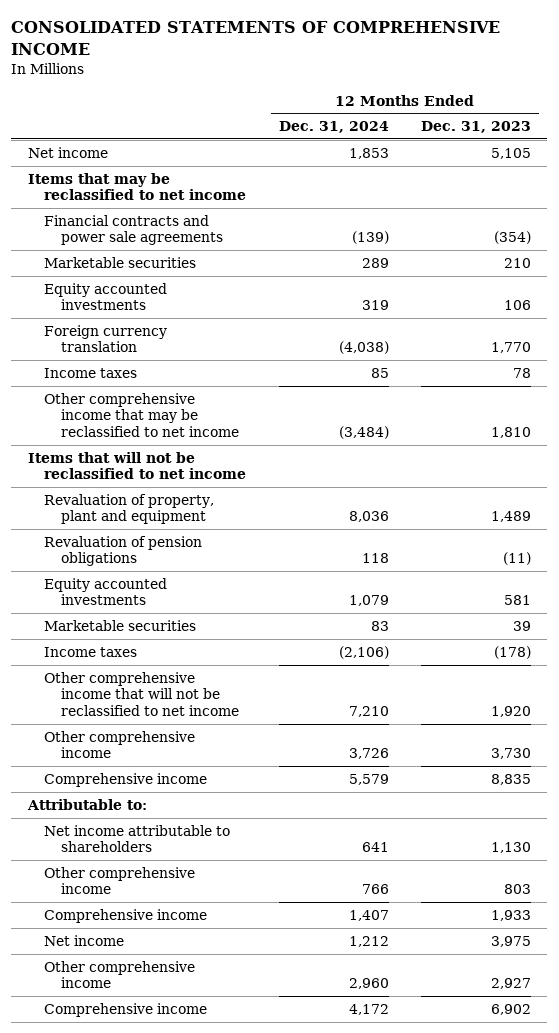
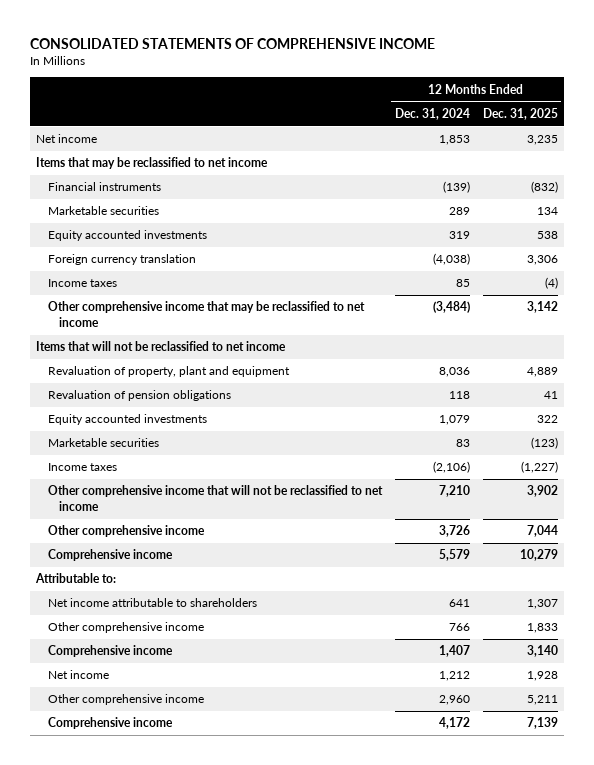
[421,121,532,134] Dec. 31, 2023 -> none
none -> [482,107,558,120] Dec. 31, 2025
[44,214,223,246] Financial contracts and power sale agreements -> [47,182,161,192] Financial instruments

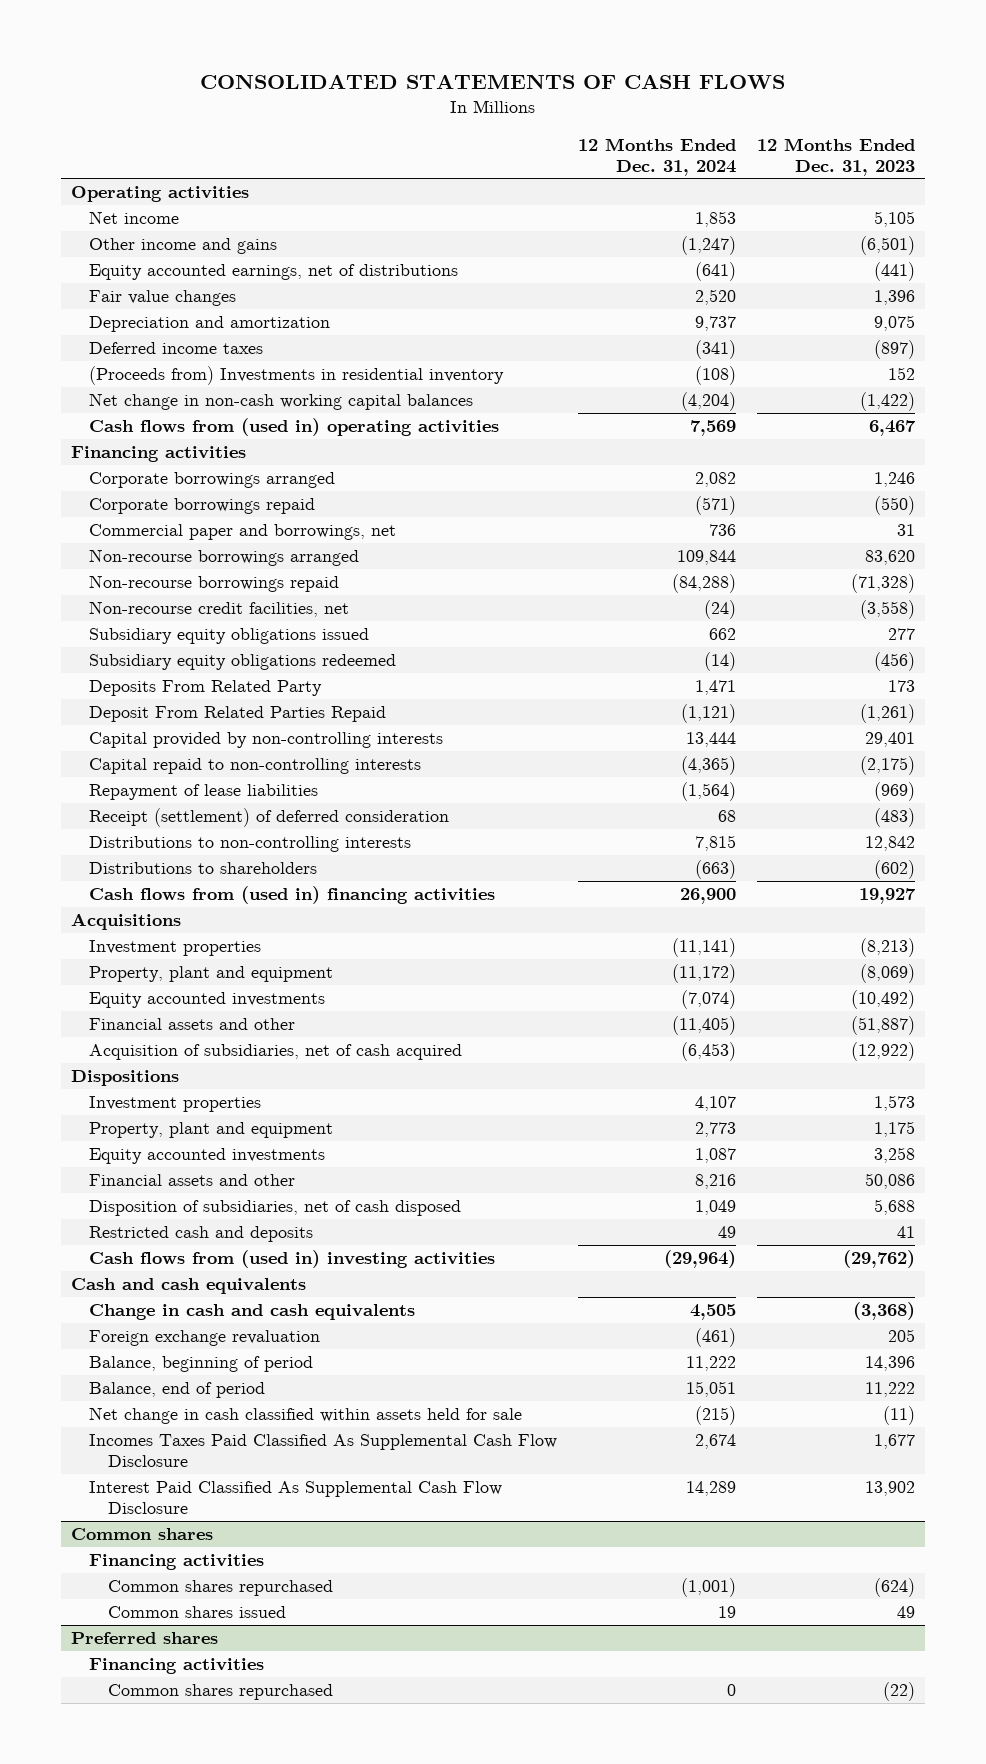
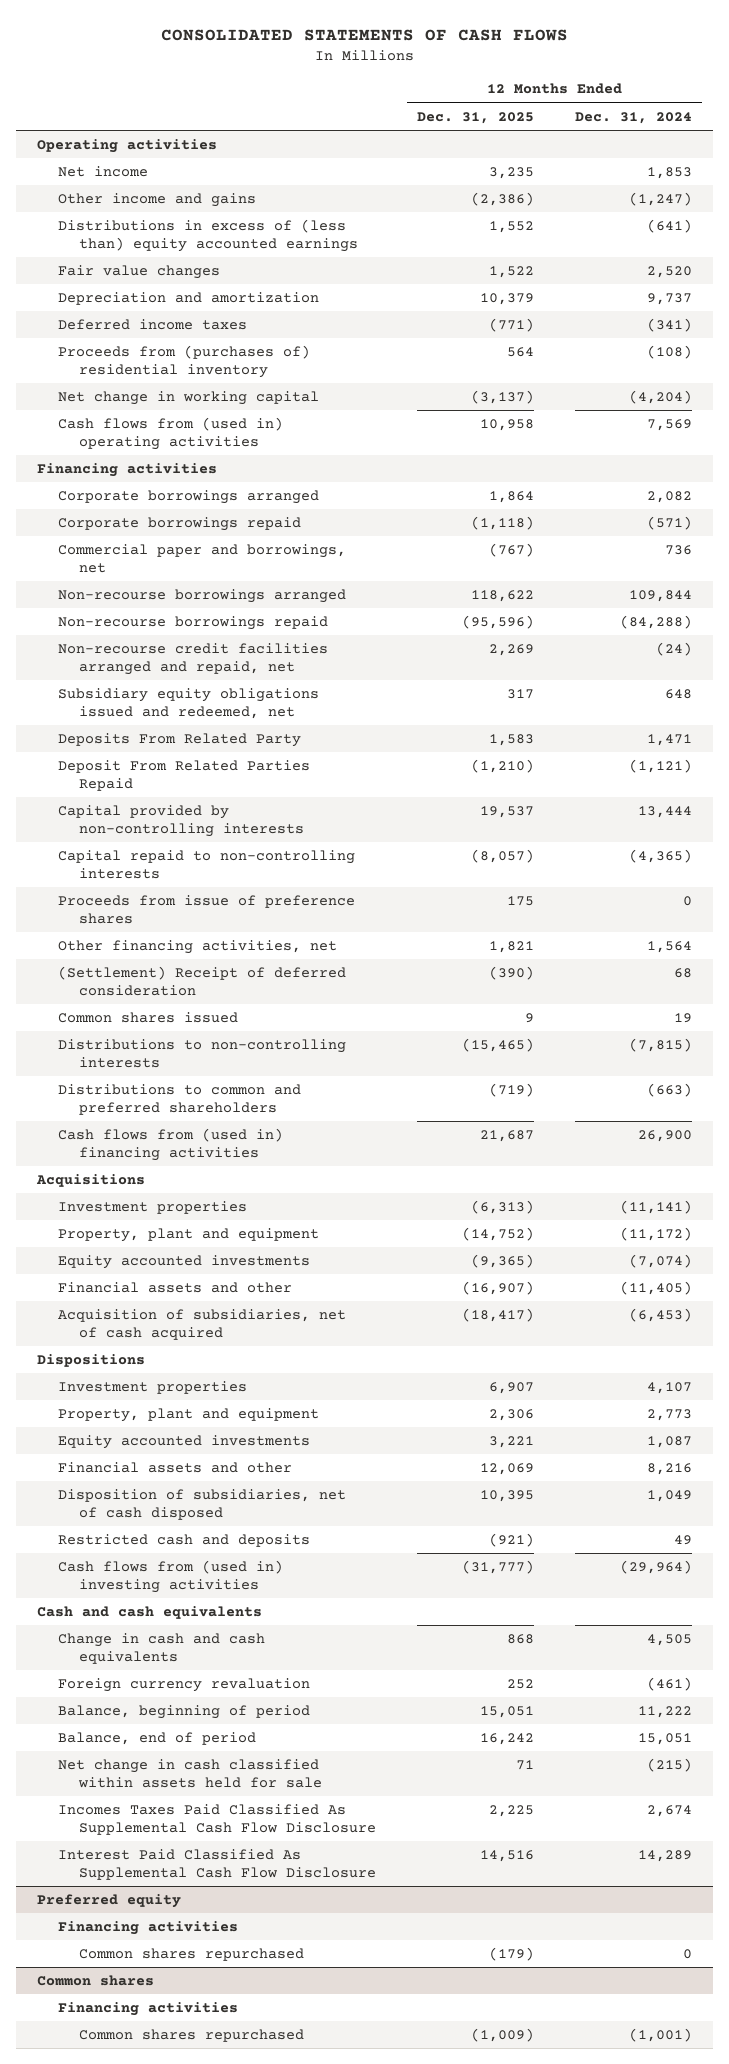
[756,137,915,176] 12 Months Ended Dec. 31, 2023 -> none
none -> [417,111,535,124] Dec. 31, 2025
[89,264,459,281] Equity accounted earnings, net of distributions -> [57,219,358,252] Distributions in excess of (less than) equity accounted earnings
[89,366,505,386] (Proceeds from) Investments in residential inventory -> [57,345,310,378] Proceeds from (purchases of) residential inventory
[89,393,474,411] Net change in non-cash working capital balances -> [57,391,319,406] Net change in working capital
[89,654,397,671] Subsidiary equity obligations redeemed -> none
[89,601,350,618] Non-recourse credit facilities, net -> [57,643,328,675] Non-recourse credit facilities arranged and repaid, net
[89,628,370,645] Subsidiary equity obligations issued -> [57,688,319,719] Subsidiary equity obligations issued and redeemed, net
[709,628,737,641] 662 -> [665,689,693,700] 648
[89,784,319,801] Repayment of lease liabilities -> none
none -> [57,895,355,924] Proceeds from issue of preference shares
none -> [57,940,337,955] Other financing activities, net
[89,808,450,828] Receipt (settlement) of deferred consideration -> [57,966,346,996] (Settlement) Receipt of deferred consideration
none -> [57,1012,238,1024] Common shares issued
[695,835,737,852] 7,815 -> [629,1038,693,1053] (7,815)
[89,862,318,875] Distributions to shareholders -> [57,1084,301,1115] Distributions to common and preferred shareholders
[89,1330,321,1347] Foreign exchange revaluation -> [57,1678,310,1693] Foreign currency revaluation
none -> [36,1894,181,1909] Preferred equity
none -> [57,1921,238,1936] Financing activities
none -> [78,1948,304,1962] Common shares repurchased
[107,1606,286,1619] Common shares issued -> none
[71,1632,219,1645] Preferred shares -> none
[89,1658,265,1675] Financing activities -> none
[107,1684,333,1701] Common shares repurchased -> none

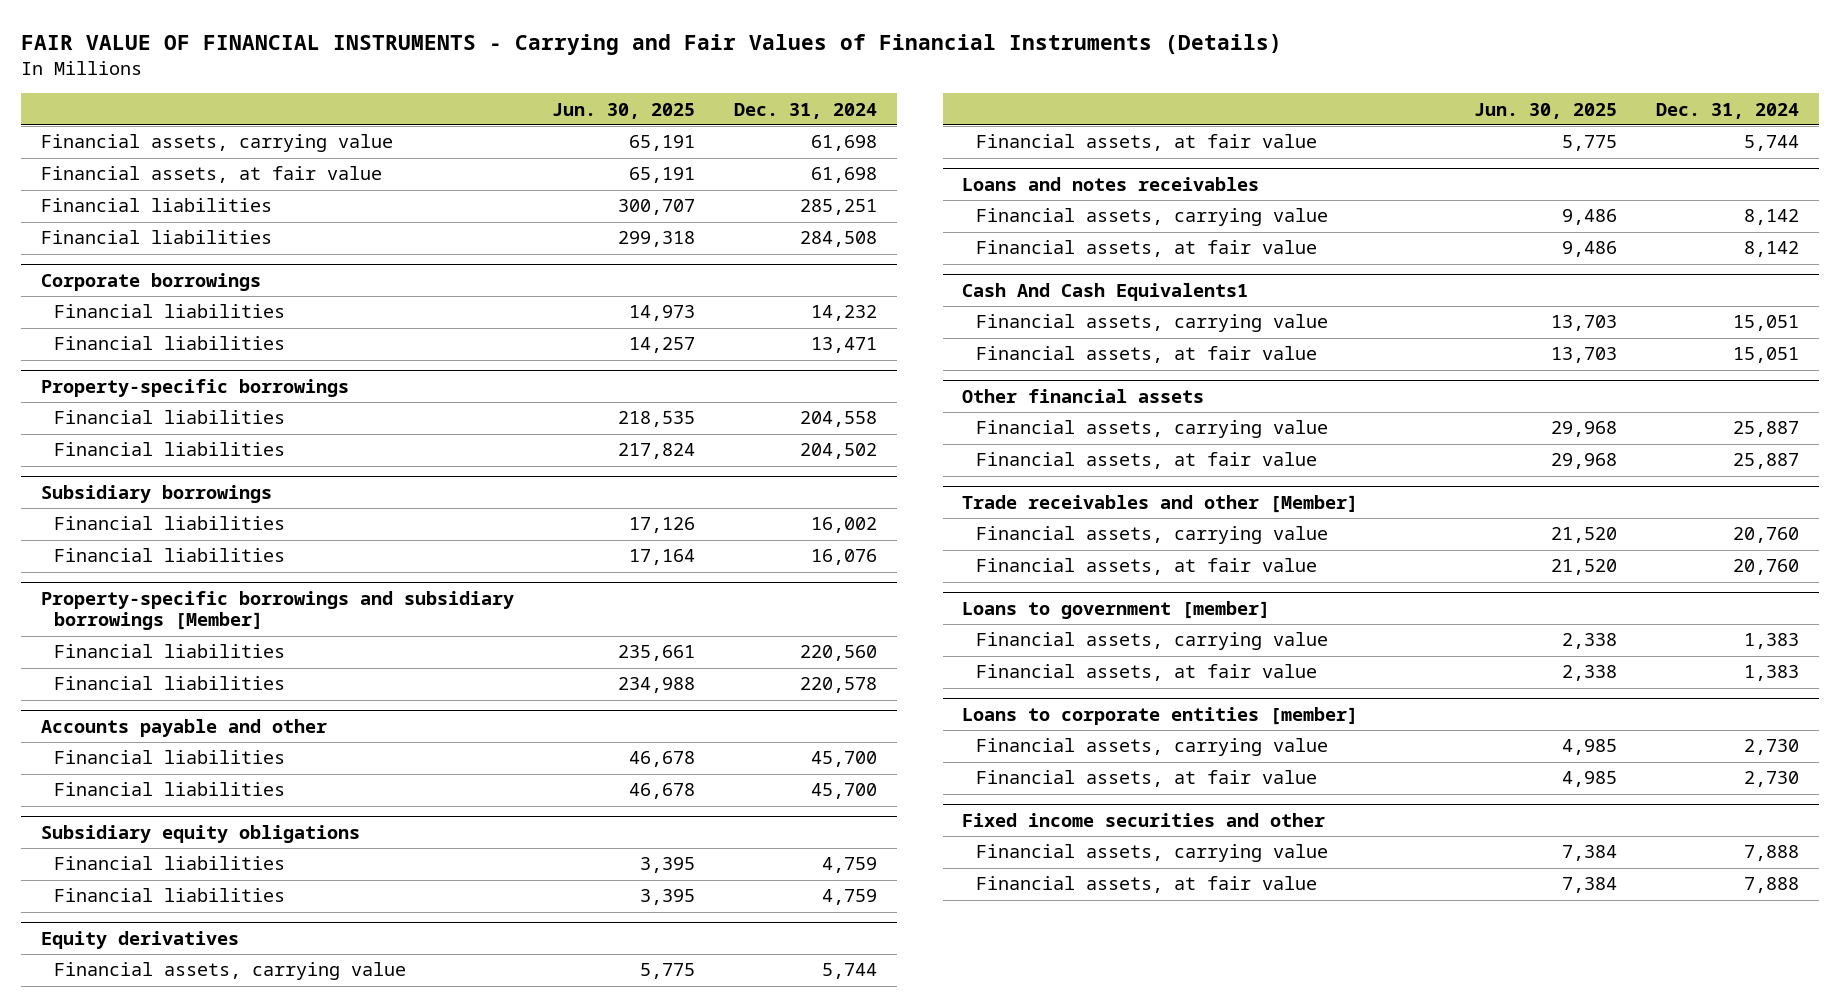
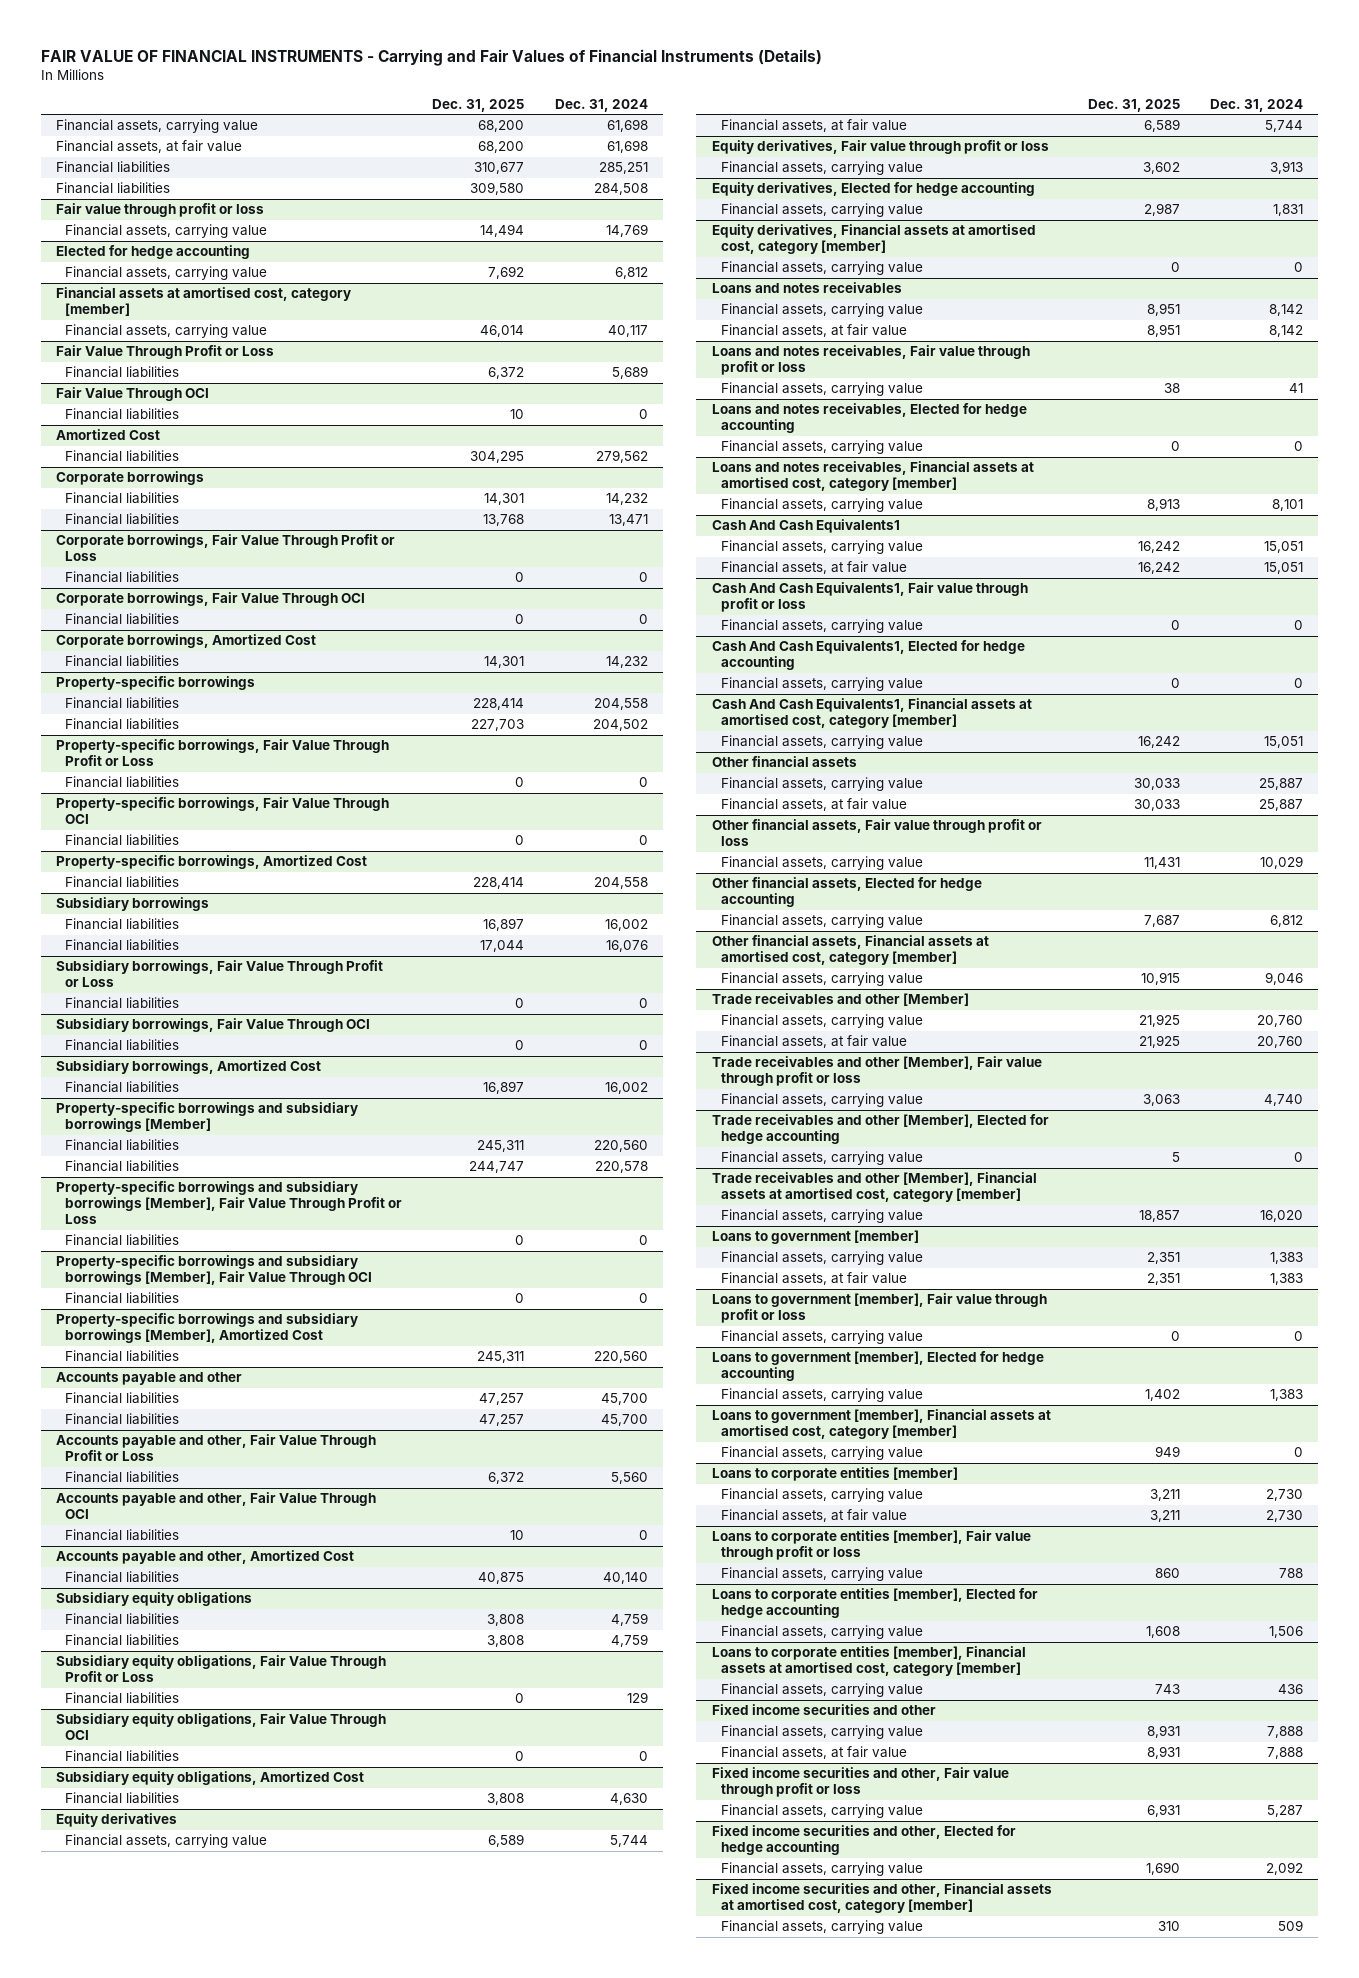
[552,102,696,119] Jun. 30, 2025 -> none
none -> [432,99,525,113] Dec. 31, 2025
none -> [55,203,264,218] Fair value through profit or loss
none -> [65,224,268,239] Financial assets, carrying value
none -> [55,245,250,260] Elected for hedge accounting
none -> [65,266,268,281] Financial assets, carrying value
none -> [55,287,351,317] Financial assets at amortised cost, category [member]
none -> [65,324,268,339] Financial assets, carrying value
none -> [55,345,274,360] Fair Value Through Profit or Loss
none -> [65,366,180,379] Financial liabilities
none -> [55,387,209,402] Fair Value Through OCI
none -> [65,408,180,421] Financial liabilities
none -> [55,429,160,441] Amortized Cost
none -> [65,450,180,463] Financial liabilities
none -> [55,534,395,562] Corporate borrowings, Fair Value Through Profit or Loss
none -> [65,571,180,584] Financial liabilities
none -> [55,592,365,607] Corporate borrowings, Fair Value Through OCI
none -> [65,613,180,626] Financial liabilities
none -> [55,634,316,649] Corporate borrowings, Amortized Cost
none -> [65,655,180,668] Financial liabilities
none -> [55,739,389,767] Property-specific borrowings, Fair Value Through Profit or Loss
none -> [65,776,180,789] Financial liabilities
none -> [55,797,389,825] Property-specific borrowings, Fair Value Through OCI
none -> [65,834,180,847] Financial liabilities
none -> [55,855,367,870] Property-specific borrowings, Amortized Cost
none -> [65,876,180,889] Financial liabilities
none -> [55,960,383,988] Subsidiary borrowings, Fair Value Through Profit or Loss
none -> [65,997,180,1010] Financial liabilities
none -> [55,1018,370,1033] Subsidiary borrowings, Fair Value Through OCI
none -> [65,1039,180,1052] Financial liabilities
none -> [55,1060,321,1075] Subsidiary borrowings, Amortized Cost
none -> [65,1081,180,1094] Financial liabilities
none -> [55,1181,403,1225] Property-specific borrowings and subsidiary borrowings [Member], Fair Value Through Profit or Loss
none -> [65,1234,180,1247] Financial liabilities
none -> [55,1255,373,1286] Property-specific borrowings and subsidiary borrowings [Member], Fair Value Through OCI
none -> [65,1292,180,1305] Financial liabilities
none -> [55,1313,358,1344] Property-specific borrowings and subsidiary borrowings [Member], Amortized Cost
none -> [65,1350,180,1363] Financial liabilities
none -> [55,1434,376,1462] Accounts payable and other, Fair Value Through Profit or Loss
none -> [65,1471,180,1484] Financial liabilities
none -> [55,1492,376,1520] Accounts payable and other, Fair Value Through OCI
none -> [65,1529,180,1542] Financial liabilities
none -> [55,1550,354,1565] Accounts payable and other, Amortized Cost
none -> [65,1571,180,1584] Financial liabilities
none -> [55,1655,386,1683] Subsidiary equity obligations, Fair Value Through Profit or Loss
none -> [65,1692,180,1705] Financial liabilities
none -> [55,1713,386,1741] Subsidiary equity obligations, Fair Value Through OCI
none -> [65,1750,180,1763] Financial liabilities
none -> [55,1771,364,1786] Subsidiary equity obligations, Amortized Cost
none -> [65,1792,180,1805] Financial liabilities
none -> [711,140,1049,155] Equity derivatives, Fair value through profit or loss
none -> [721,161,924,176] Financial assets, carrying value
none -> [711,182,1035,197] Equity derivatives, Elected for hedge accounting
none -> [721,203,924,218] Financial assets, carrying value
none -> [711,224,1036,255] Equity derivatives, Financial assets at amortised cost, category [member]
none -> [721,261,924,276] Financial assets, carrying value
none -> [711,345,1030,376] Loans and notes receivables, Fair value through profit or loss
none -> [721,382,924,397] Financial assets, carrying value
none -> [711,403,1027,434] Loans and notes receivables, Elected for hedge accounting
none -> [721,440,924,455] Financial assets, carrying value
none -> [711,461,1034,492] Loans and notes receivables, Financial assets at amortised cost, category [member]
none -> [721,498,924,513] Financial assets, carrying value
none -> [711,582,1028,613] Cash And Cash Equivalents1, Fair value through profit or loss
none -> [721,619,924,634] Financial assets, carrying value
none -> [711,640,1025,671] Cash And Cash Equivalents1, Elected for hedge accounting
none -> [721,677,924,692] Financial assets, carrying value
none -> [711,698,1032,729] Cash And Cash Equivalents1, Financial assets at amortised cost, category [member]
none -> [721,735,924,750] Financial assets, carrying value
none -> [711,819,1042,847] Other financial assets, Fair value through profit or loss
none -> [721,856,924,871] Financial assets, carrying value
none -> [711,877,982,908] Other financial assets, Elected for hedge accounting
none -> [721,914,924,929] Financial assets, carrying value
none -> [711,935,989,966] Other financial assets, Financial assets at amortised cost, category [member]
none -> [721,972,924,987] Financial assets, carrying value
none -> [711,1056,1042,1087] Trade receivables and other [Member], Fair value through profit or loss
none -> [721,1093,924,1108] Financial assets, carrying value
none -> [711,1114,1049,1145] Trade receivables and other [Member], Elected for hedge accounting
none -> [721,1151,924,1166] Financial assets, carrying value
none -> [711,1172,1037,1203] Trade receivables and other [Member], Financial assets at amortised cost, category [member]
none -> [721,1209,924,1224] Financial assets, carrying value
none -> [711,1293,1047,1324] Loans to government [member], Fair value through profit or loss
none -> [721,1330,924,1345] Financial assets, carrying value
none -> [711,1351,1044,1382] Loans to government [member], Elected for hedge accounting
none -> [721,1388,924,1403] Financial assets, carrying value
none -> [711,1409,1051,1440] Loans to government [member], Financial assets at amortised cost, category [member]
none -> [721,1446,924,1461] Financial assets, carrying value
none -> [711,1530,1031,1561] Loans to corporate entities [member], Fair value through profit or loss
none -> [721,1567,924,1582] Financial assets, carrying value
none -> [711,1588,1038,1619] Loans to corporate entities [member], Elected for hedge accounting
none -> [721,1625,924,1640] Financial assets, carrying value
none -> [711,1646,1026,1677] Loans to corporate entities [member], Financial assets at amortised cost, category [member]
none -> [721,1683,924,1698] Financial assets, carrying value
none -> [711,1767,1009,1798] Fixed income securities and other, Fair value through profit or loss
none -> [721,1804,924,1819] Financial assets, carrying value
none -> [711,1825,1016,1856] Fixed income securities and other, Elected for hedge accounting
none -> [721,1862,924,1877] Financial assets, carrying value
none -> [711,1883,1052,1914] Fixed income securities and other, Financial assets at amortised cost, category [member]
none -> [721,1920,924,1935] Financial assets, carrying value

